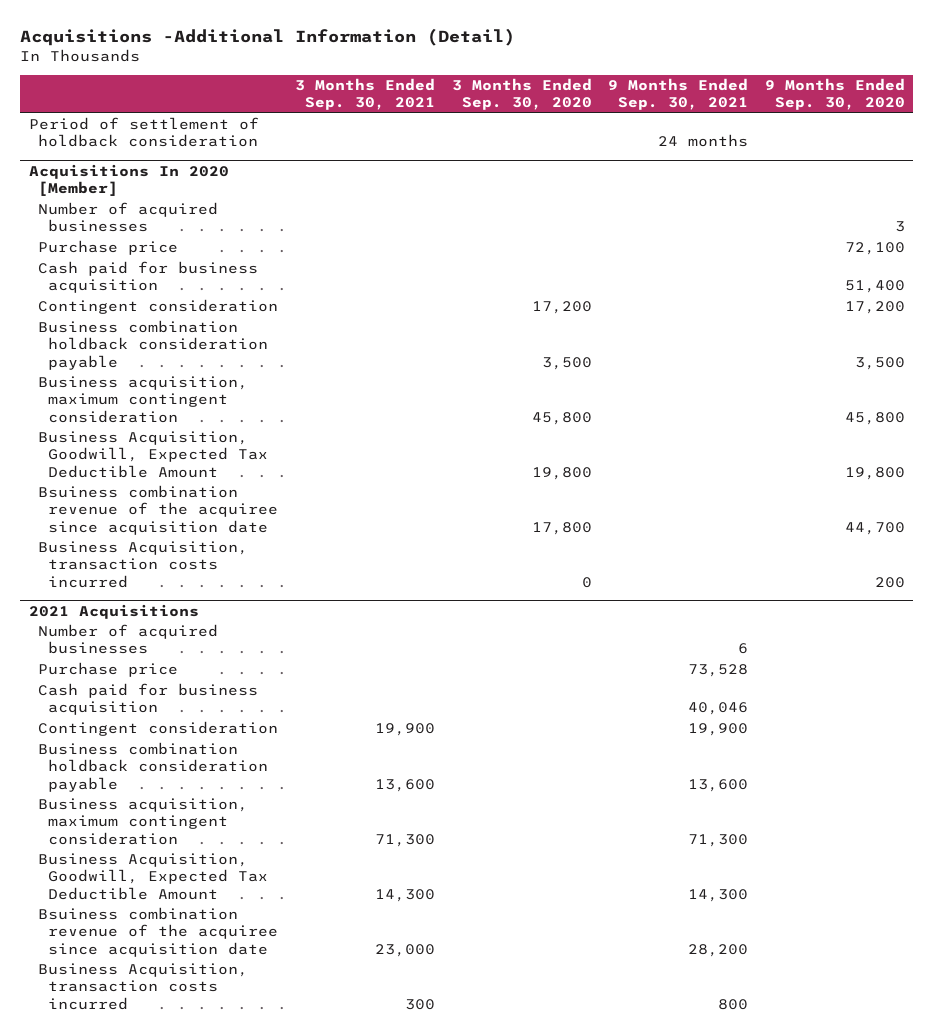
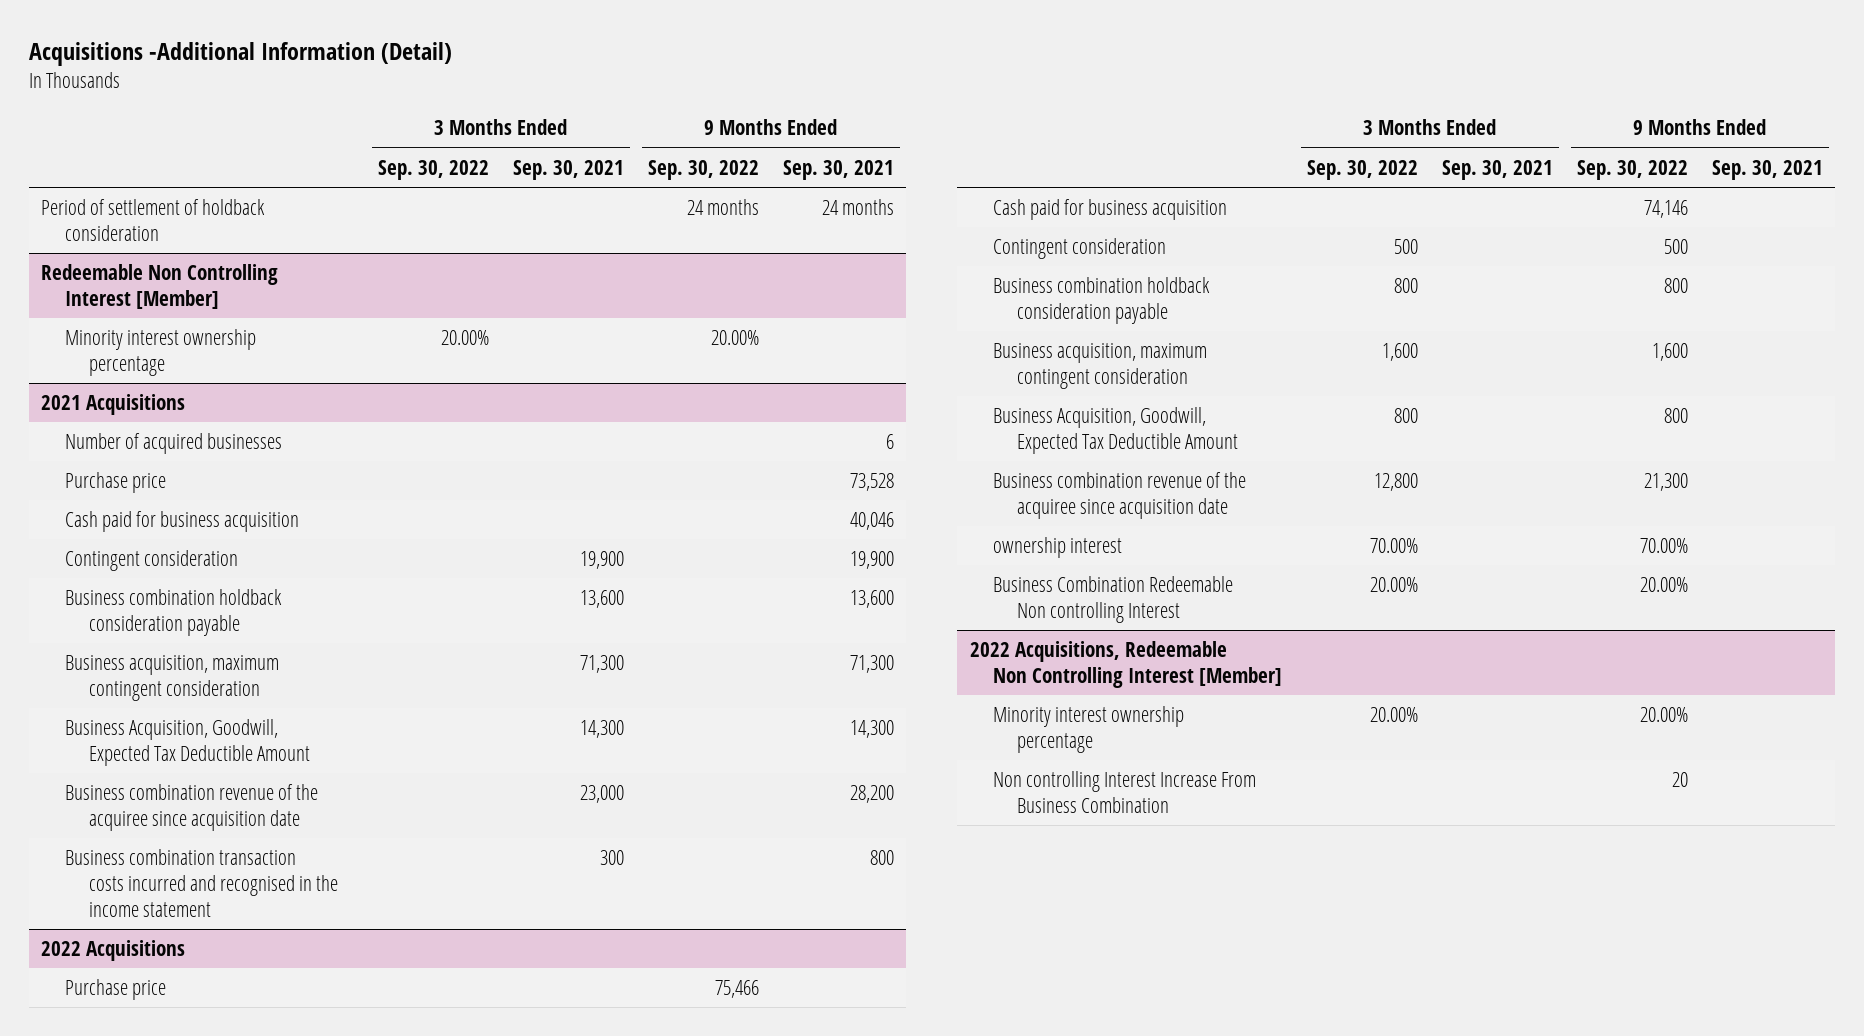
[451,78,592,111] 3 Months Ended Sep. 30, 2020 -> none
[765,78,906,111] 9 Months Ended Sep. 30, 2020 -> none
none -> [377,159,489,180] Sep. 30, 2022
none -> [648,159,760,180] Sep. 30, 2022
[28,163,229,197] Acquisitions In 2020 [Member] -> none
[38,202,219,233] Number of acquired businesses -> none
[38,240,179,256] Purchase price -> none
[38,261,259,294] Cash paid for business acquisition -> none
[38,299,279,315] Contingent consideration -> none
[38,320,269,370] Business combination holdback consideration payable -> none
[38,376,249,423] Business acquisition, maximum contingent consideration -> none
[38,431,269,478] Business Acquisition, Goodwill, Expected Tax Deductible Amount -> none
[38,485,279,535] Bsuiness combination revenue of the acquiree since acquisition date -> none
[38,541,249,588] Business Acquisition, transaction costs incurred -> none
none -> [40,263,278,309] Redeemable Non Controlling Interest [Member]
none -> [64,328,256,376] Minority interest ownership percentage
[38,907,279,957] Bsuiness combination revenue of the acquiree since acquisition date -> [64,783,318,831] Business combination revenue of the acquiree since acquisition date
[38,963,249,1010] Business Acquisition, transaction costs incurred -> [64,848,338,917] Business combination transaction costs incurred and recognised in the income statement
none -> [40,939,185,961] 2022 Acquisitions
none -> [64,978,166,1000] Purchase price
none -> [993,198,1228,220] Cash paid for business acquisition
none -> [993,237,1167,259] Contingent consideration
none -> [993,276,1211,324] Business combination holdback consideration payable
none -> [993,342,1208,389] Business acquisition, maximum contingent consideration
none -> [993,406,1239,454] Business Acquisition, Goodwill, Expected Tax Deductible Amount
none -> [993,471,1247,519] Business combination revenue of the acquiree since acquisition date
none -> [993,536,1123,558] ownership interest
none -> [993,575,1234,623] Business Combination Redeemable Non controlling Interest
none -> [969,640,1283,688] 2022 Acquisitions, Redeemable Non Controlling Interest [Member]
none -> [993,705,1185,753] Minority interest ownership percentage
none -> [993,770,1257,813] Non controlling Interest Increase From Business Combination

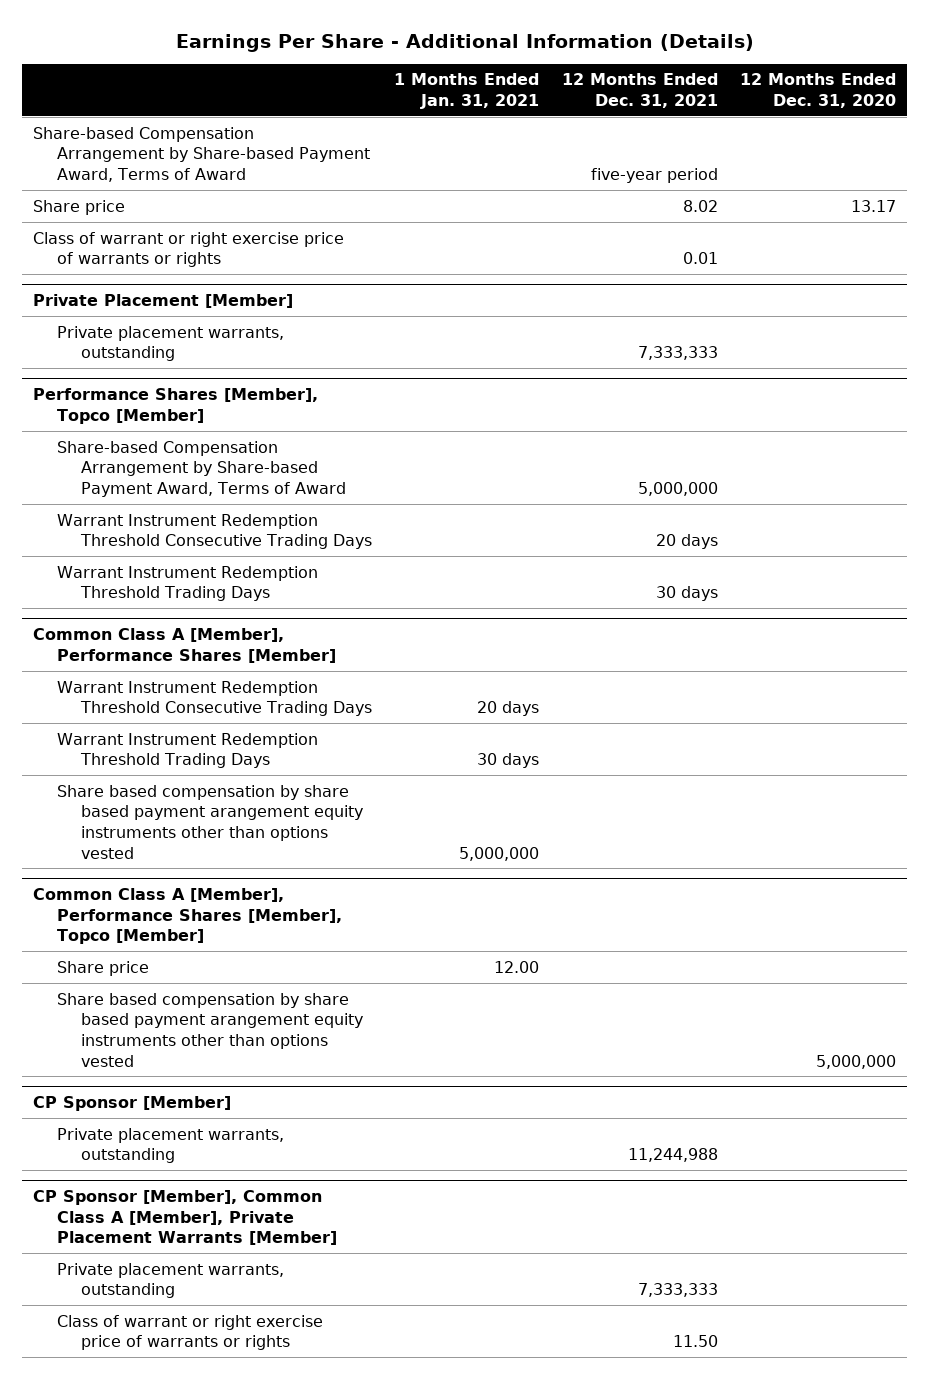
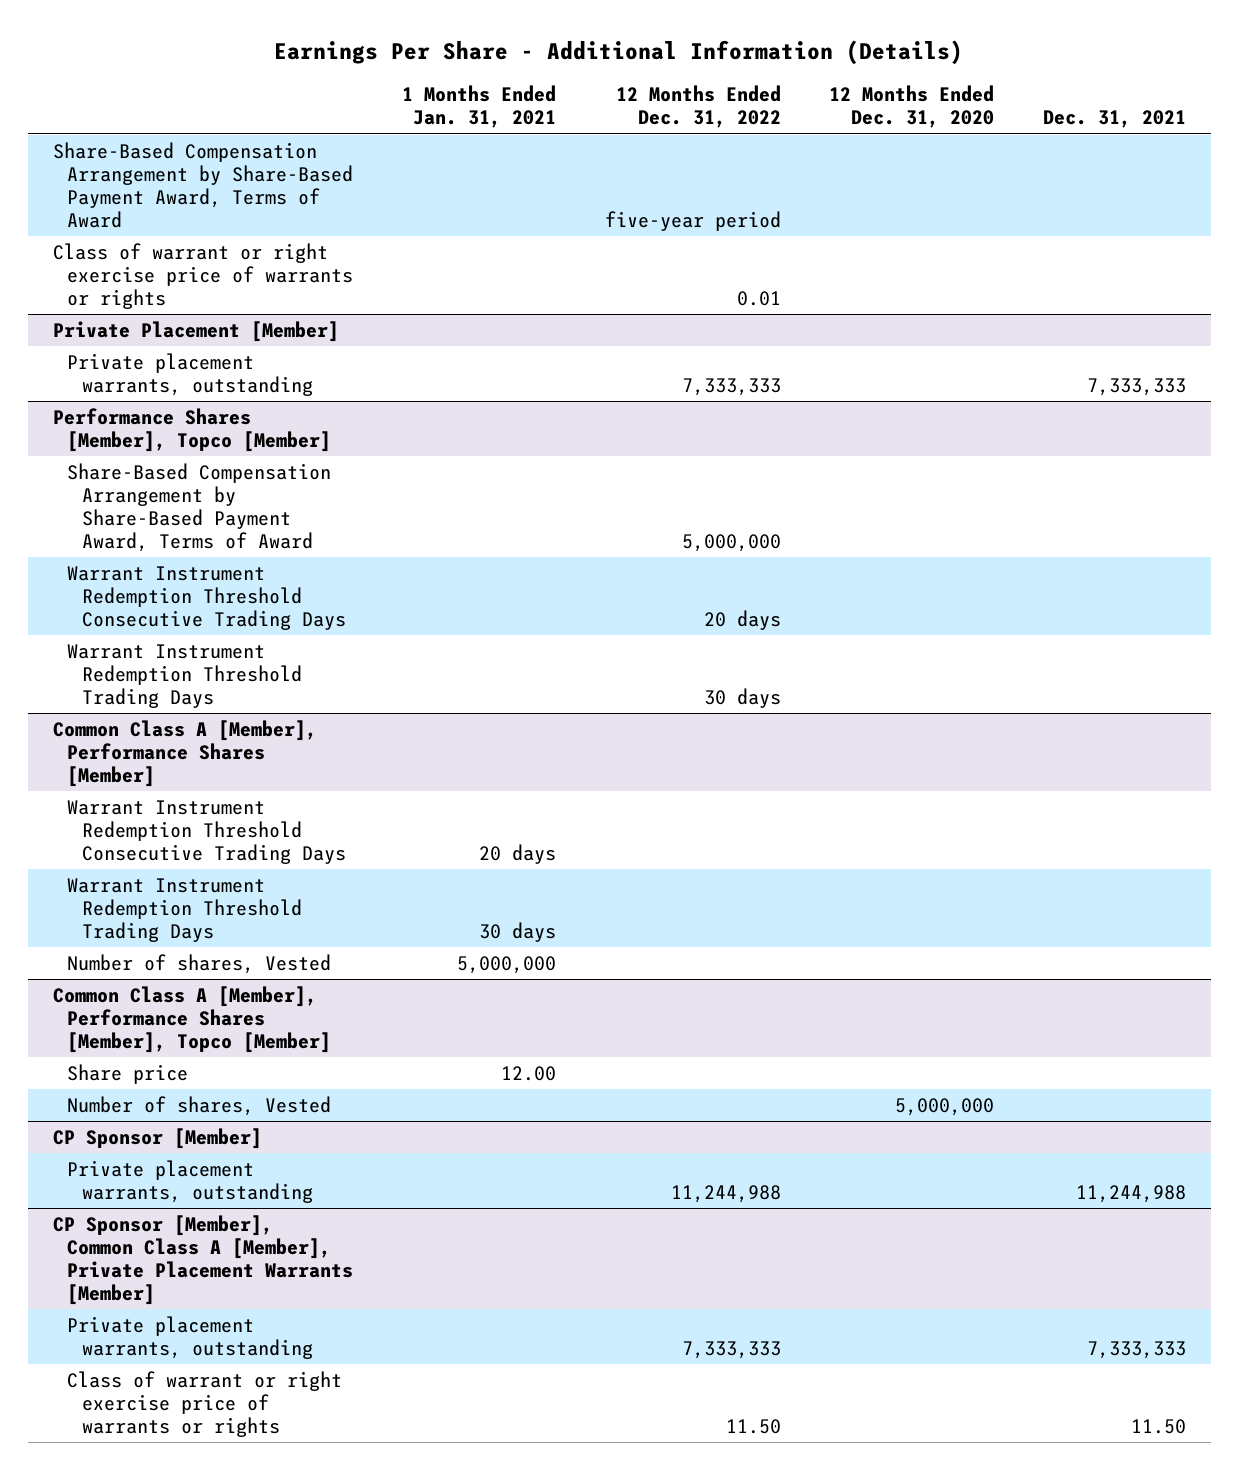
[561,73,718,109] 12 Months Ended Dec. 31, 2021 -> none
none -> [615,85,781,129] 12 Months Ended Dec. 31, 2022
none -> [1043,110,1187,129] Dec. 31, 2021
[33,199,126,215] Share price -> none
[33,126,371,182] Share-based Compensation Arrangement by Share-based Payment Award, Terms of Award -> [52,142,354,229] Share-Based Compensation Arrangement by Share-Based Payment Award, Terms of Award
[57,440,347,497] Share-based Compensation Arrangement by Share-based Payment Award, Terms of Award -> [67,463,332,553] Share-Based Compensation Arrangement by Share-Based Payment Award, Terms of Award
[57,784,364,859] Share based compensation by share based payment arangement equity instruments other than options vested -> [67,954,332,975] Number of shares, Vested
[57,992,364,1067] Share based compensation by share based payment arangement equity instruments other than options vested -> [67,1096,332,1117] Number of shares, Vested

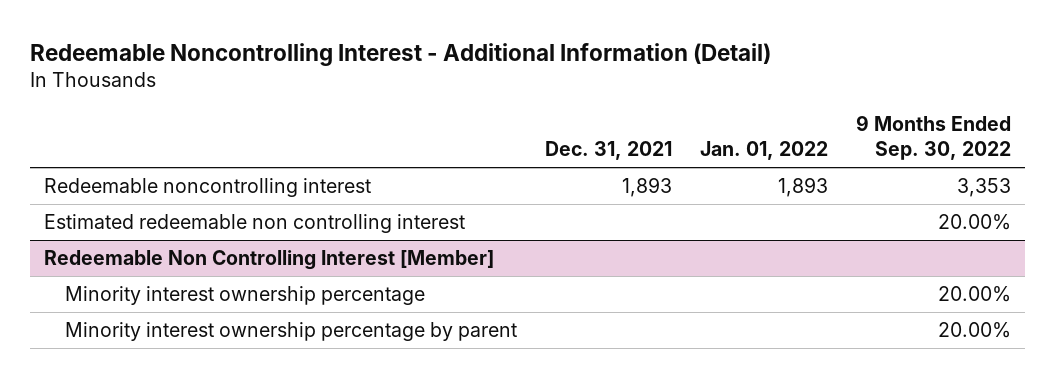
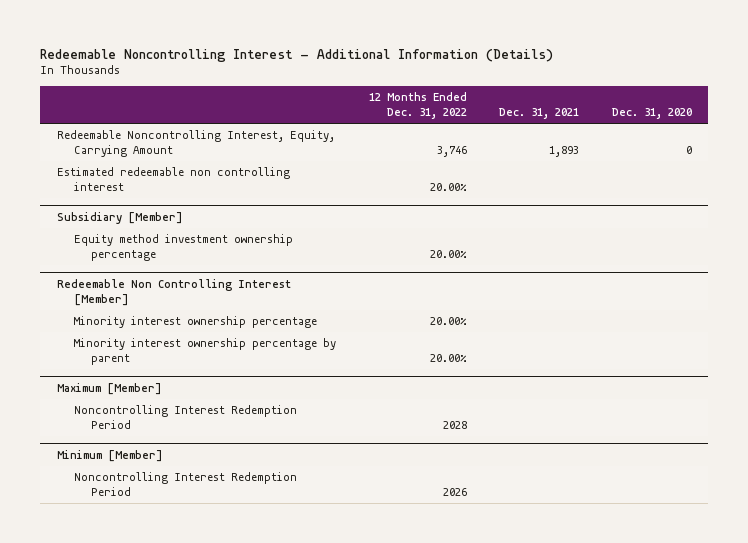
[30,42,772,66] Redeemable Noncontrolling Interest - Additional Information (Detail) -> [40,48,554,62] Redeemable Noncontrolling Interest - Additional Information (Details)
[700,141,829,161] Jan. 01, 2022 -> none
[856,115,1012,161] 9 Months Ended Sep. 30, 2022 -> none
none -> [368,92,467,120] 12 Months Ended Dec. 31, 2022
none -> [611,108,692,120] Dec. 31, 2020
[44,177,372,197] Redeemable noncontrolling interest -> [56,130,335,158] Redeemable Noncontrolling Interest, Equity, Carrying Amount
none -> [56,211,183,224] Subsidiary [Member]
none -> [73,234,293,262] Equity method investment ownership percentage
none -> [56,382,162,395] Maximum [Member]
none -> [73,405,297,430] Noncontrolling Interest Redemption Period
none -> [56,449,163,462] Minimum [Member]
none -> [73,472,297,497] Noncontrolling Interest Redemption Period

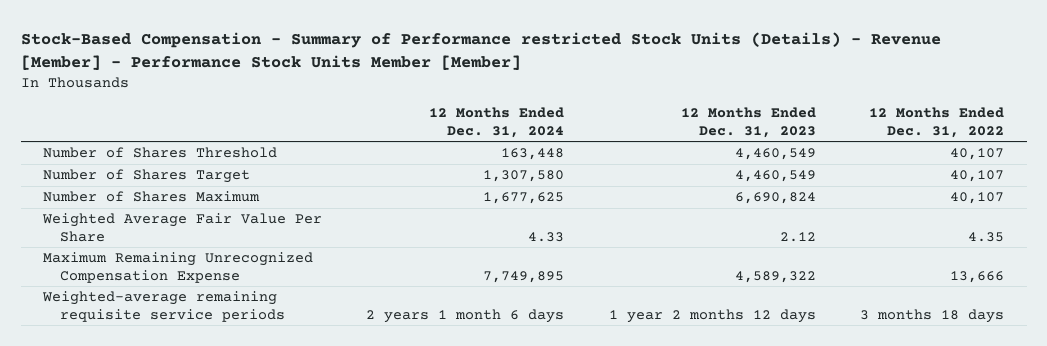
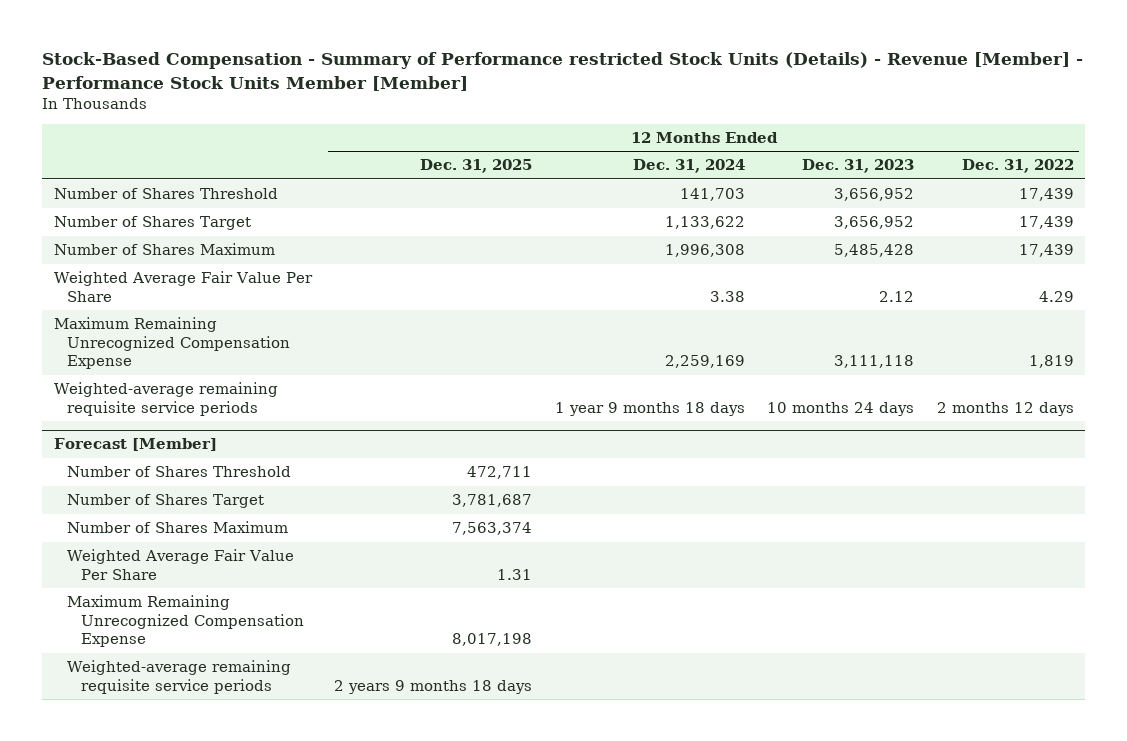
none -> [420,159,533,174] Dec. 31, 2025
[501,148,565,161] 163,448 -> [679,188,745,202] 141,703
[734,148,816,161] 4,460,549 -> [834,188,915,202] 3,656,952
[950,148,1005,161] 40,107 -> [1018,188,1074,202] 17,439
[483,170,565,183] 1,307,580 -> [664,216,745,230] 1,133,622
[734,170,816,183] 4,460,549 -> [834,216,915,230] 3,656,952
[950,170,1005,183] 40,107 -> [1018,216,1074,230] 17,439
[483,192,565,205] 1,677,625 -> [664,244,745,258] 1,996,308
[734,192,816,205] 6,690,824 -> [834,244,915,258] 5,485,428
[950,192,1005,205] 40,107 -> [1018,244,1074,258] 17,439
[528,232,565,243] 4.33 -> [709,290,745,302] 3.38
[968,232,1005,243] 4.35 -> [1038,290,1074,302] 4.29
[483,271,565,284] 7,749,895 -> [664,355,745,369] 2,259,169
[734,271,816,284] 4,589,322 -> [834,355,915,369] 3,111,118
[950,271,1005,284] 13,666 -> [1028,355,1074,369] 1,819
[366,309,565,324] 2 years 1 month 6 days -> [554,401,745,416] 1 year 9 months 18 days
[608,309,816,324] 1 year 2 months 12 days -> [767,401,915,416] 10 months 24 days
[860,309,1005,324] 3 months 18 days -> [936,401,1074,416] 2 months 12 days
none -> [53,438,217,452] Forecast [Member]
none -> [67,466,292,478] Number of Shares Threshold
none -> [67,494,265,509] Number of Shares Target
none -> [67,521,289,534] Number of Shares Maximum
none -> [67,549,295,580] Weighted Average Fair Value Per Share
none -> [67,595,305,648] Maximum Remaining Unrecognized Compensation Expense
none -> [67,660,292,694] Weighted-average remaining requisite service periods

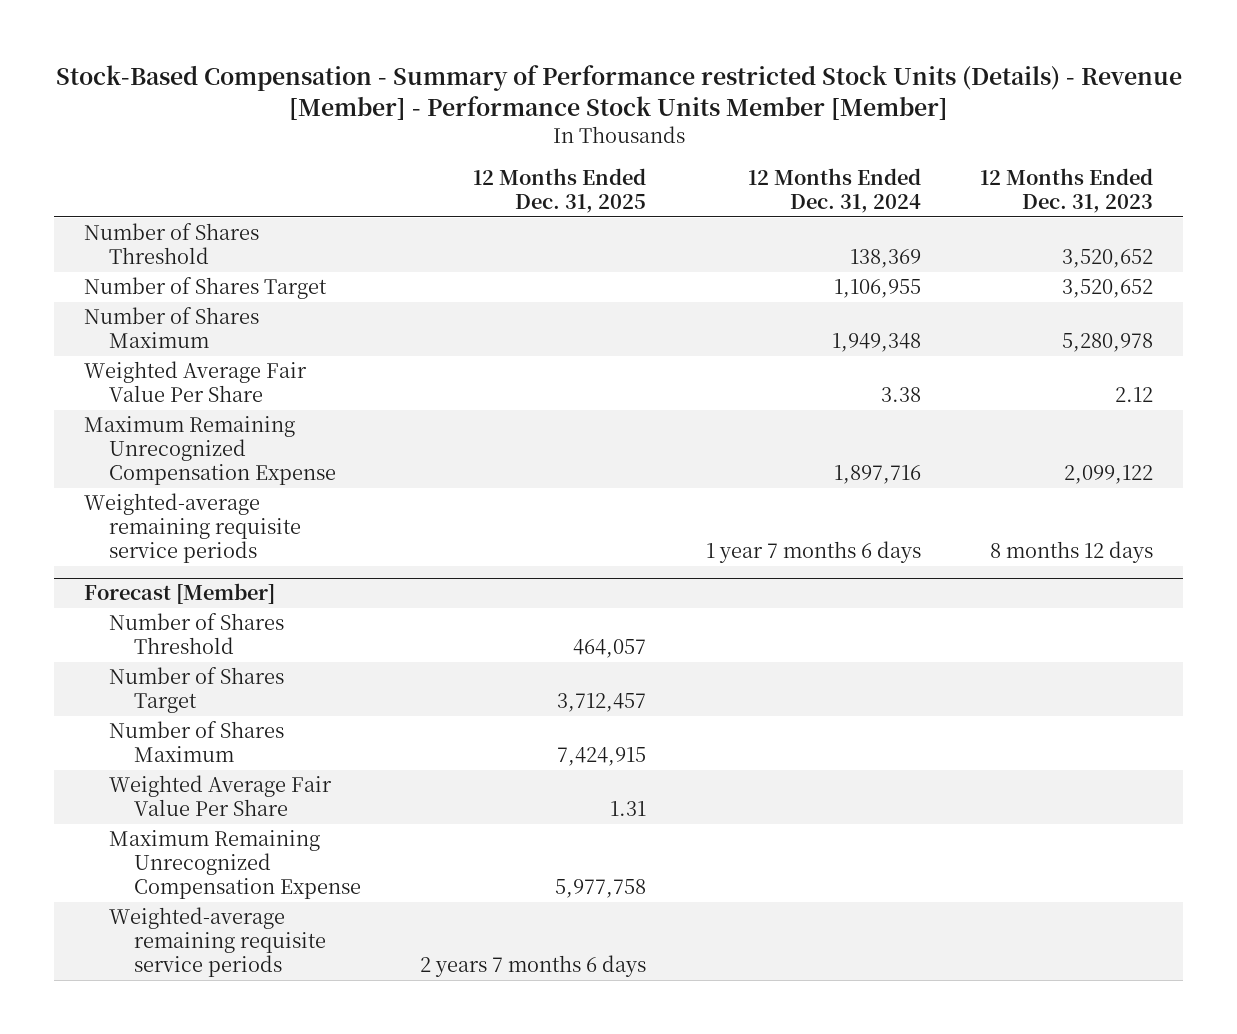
[961,159,1074,174] Dec. 31, 2022 -> none
[679,188,745,202] 141,703 -> [849,249,921,269] 138,369
[834,188,915,202] 3,656,952 -> [1062,249,1154,269] 3,520,652
[664,216,745,230] 1,133,622 -> [833,279,921,299] 1,106,955
[834,216,915,230] 3,656,952 -> [1062,279,1154,299] 3,520,652
[664,244,745,258] 1,996,308 -> [831,333,921,353] 1,949,348
[834,244,915,258] 5,485,428 -> [1062,333,1154,353] 5,280,978
[664,355,745,369] 2,259,169 -> [833,465,921,485] 1,897,716
[834,355,915,369] 3,111,118 -> [1064,465,1154,485] 2,099,122
[554,401,745,416] 1 year 9 months 18 days -> [705,541,921,564] 1 year 7 months 6 days
[767,401,915,416] 10 months 24 days -> [990,541,1154,564] 8 months 12 days
[467,466,533,480] 472,711 -> [573,639,647,659] 464,057
[452,494,533,508] 3,781,687 -> [557,693,647,713] 3,712,457
[452,522,533,536] 7,563,374 -> [557,747,647,767] 7,424,915
[452,633,533,647] 8,017,198 -> [555,879,647,899] 5,977,758
[334,679,533,694] 2 years 9 months 18 days -> [420,955,647,978] 2 years 7 months 6 days

